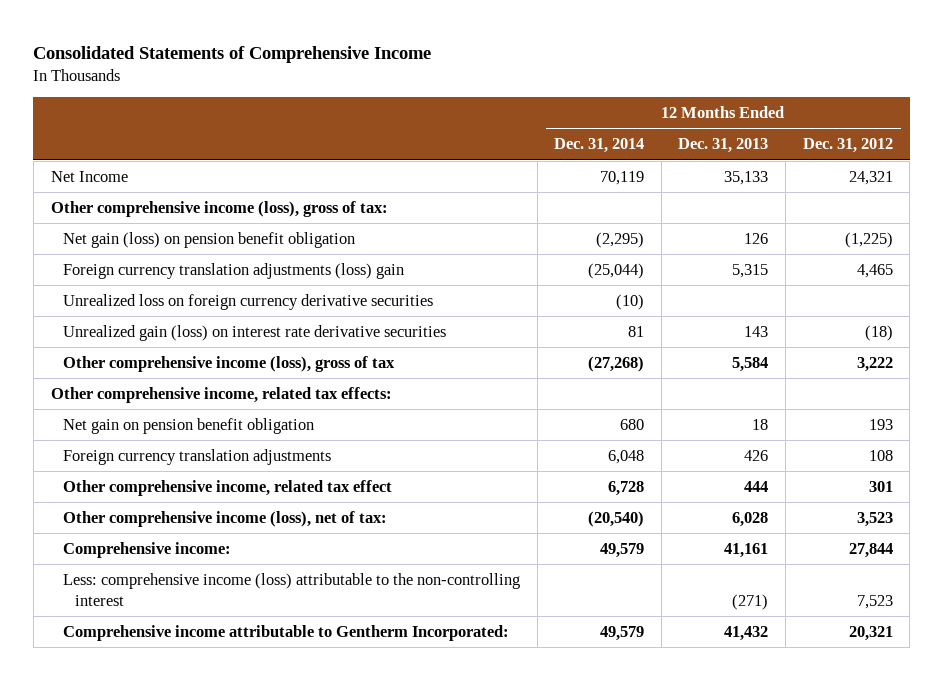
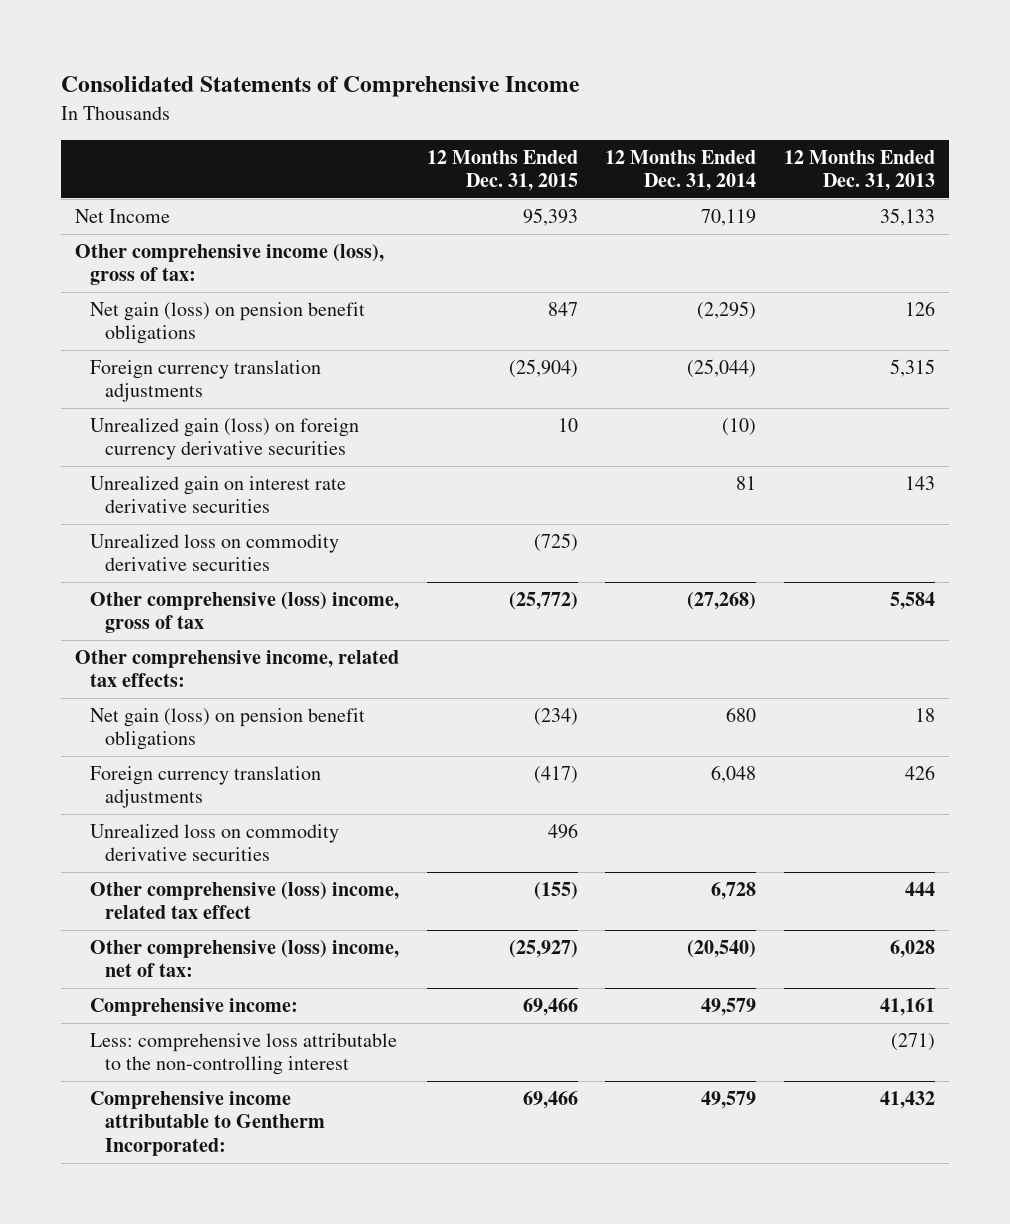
[802,138,893,154] Dec. 31, 2012 -> none
none -> [426,149,578,192] 12 Months Ended Dec. 31, 2015
[62,231,355,248] Net gain (loss) on pension benefit obligation -> [90,301,366,345] Net gain (loss) on pension benefit obligations
[62,262,404,279] Foreign currency translation adjustments (loss) gain -> [90,359,322,403] Foreign currency translation adjustments
[62,293,433,310] Unrealized loss on foreign currency derivative securities -> [90,417,360,461] Unrealized gain (loss) on foreign currency derivative securities
[62,324,446,341] Unrealized gain (loss) on interest rate derivative securities -> [90,475,347,514] Unrealized gain on interest rate derivative securities
none -> [90,533,340,572] Unrealized loss on commodity derivative securities
[62,355,395,372] Other comprehensive income (loss), gross of tax -> [90,591,400,634] Other comprehensive (loss) income, gross of tax
[62,417,314,434] Net gain on pension benefit obligation -> [90,707,366,751] Net gain (loss) on pension benefit obligations
none -> [90,823,340,862] Unrealized loss on commodity derivative securities
[62,479,392,496] Other comprehensive income, related tax effect -> [90,881,400,920] Other comprehensive (loss) income, related tax effect
[62,510,387,527] Other comprehensive income (loss), net of tax: -> [90,939,400,978] Other comprehensive (loss) income, net of tax:
[62,572,520,606] Less: comprehensive income (loss) attributable to the non-controlling interest -> [90,1032,398,1076] Less: comprehensive loss attributable to the non-controlling interest

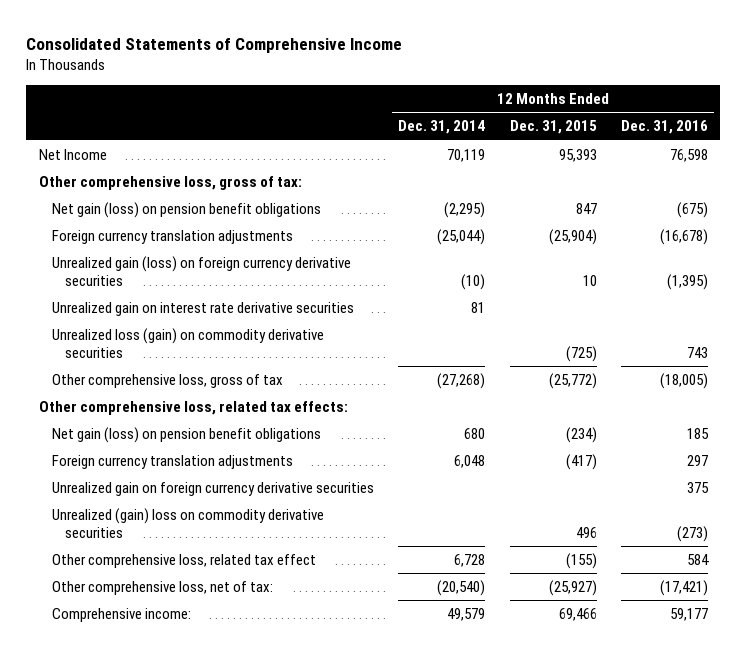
[783,149,935,192] 12 Months Ended Dec. 31, 2013 -> none
none -> [621,120,709,135] Dec. 31, 2016
[74,243,384,286] Other comprehensive income (loss), gross of tax: -> [38,175,302,190] Other comprehensive loss, gross of tax:
[90,533,340,572] Unrealized loss on commodity derivative securities -> [52,327,325,359] Unrealized loss (gain) on commodity derivative securities
[90,591,400,634] Other comprehensive (loss) income, gross of tax -> [52,373,284,388] Other comprehensive loss, gross of tax
[74,649,399,688] Other comprehensive income, related tax effects: -> [38,400,348,415] Other comprehensive loss, related tax effects:
none -> [52,481,375,496] Unrealized gain on foreign currency derivative securities
[90,823,340,862] Unrealized loss on commodity derivative securities -> [52,507,325,539] Unrealized (gain) loss on commodity derivative securities
[90,881,400,920] Other comprehensive (loss) income, related tax effect -> [52,553,317,568] Other comprehensive loss, related tax effect
[90,939,400,978] Other comprehensive (loss) income, net of tax: -> [52,580,274,595] Other comprehensive loss, net of tax:
[90,1032,398,1076] Less: comprehensive loss attributable to the non-controlling interest -> none
[90,1090,326,1156] Comprehensive income attributable to Gentherm Incorporated: -> none

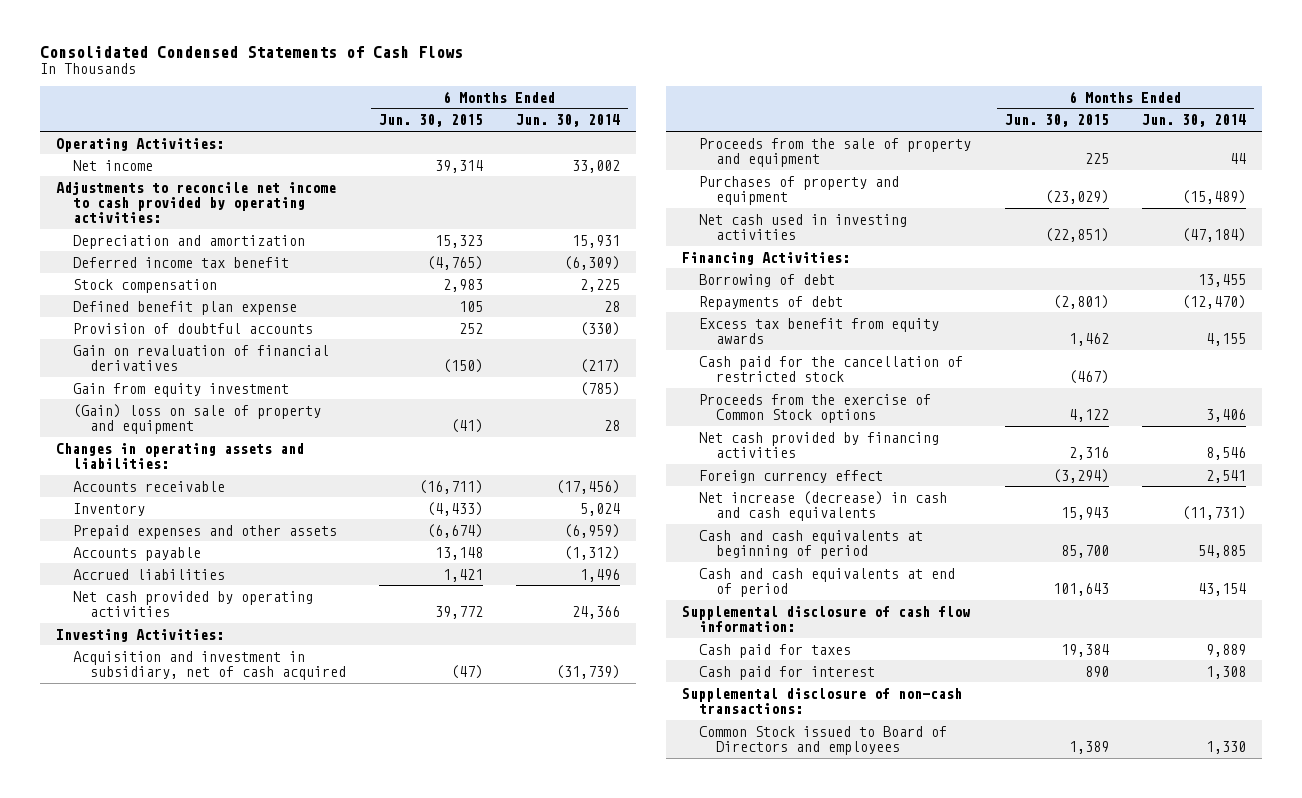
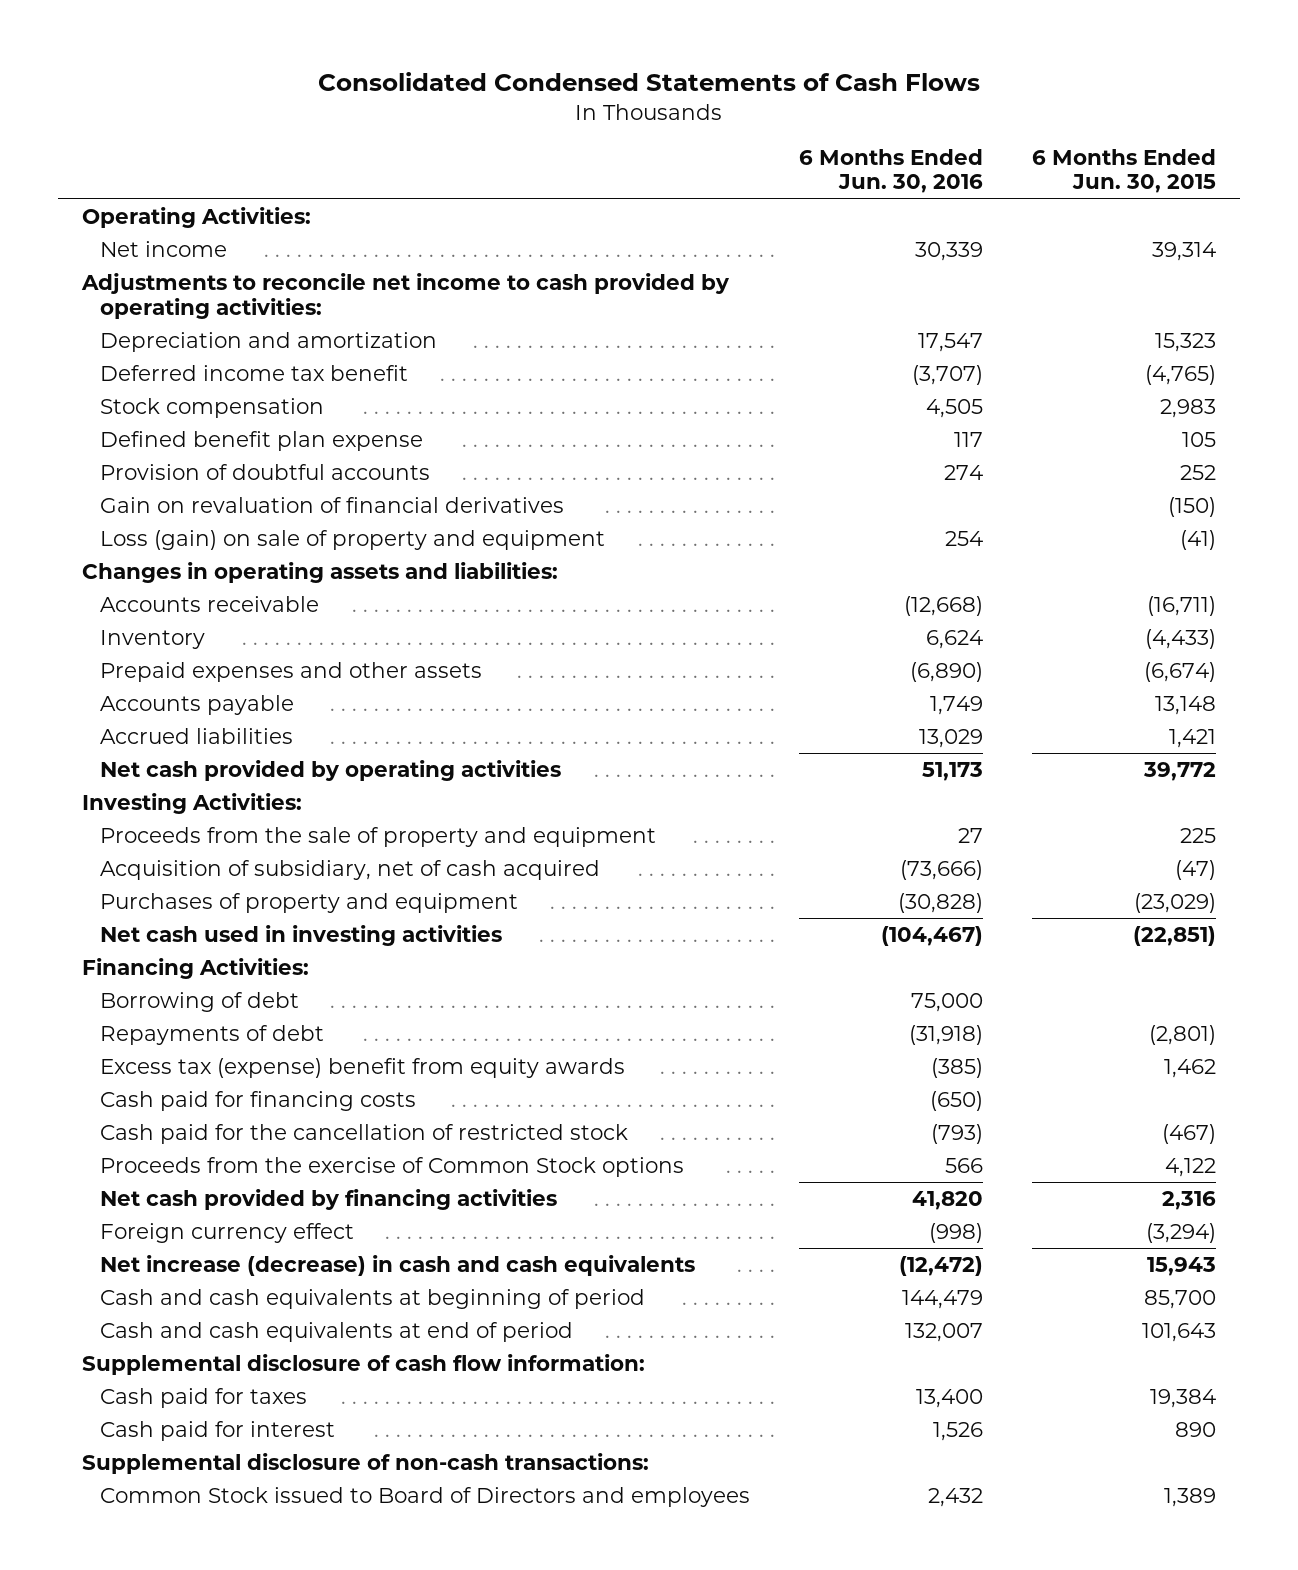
[515,114,620,128] Jun. 30, 2014 -> none
none -> [798,148,983,194] 6 Months Ended Jun. 30, 2016
[72,382,289,397] Gain from equity investment -> none
[72,403,321,434] (Gain) loss on sale of property and equipment -> [100,530,606,551] Loss (gain) on sale of property and equipment
[72,650,346,680] Acquisition and investment in subsidiary, net of cash acquired -> none
none -> [100,860,601,881] Acquisition of subsidiary, net of cash acquired
[699,317,940,344] Excess tax benefit from equity awards -> [100,1058,626,1079] Excess tax (expense) benefit from equity awards
none -> [100,1091,417,1112] Cash paid for financing costs

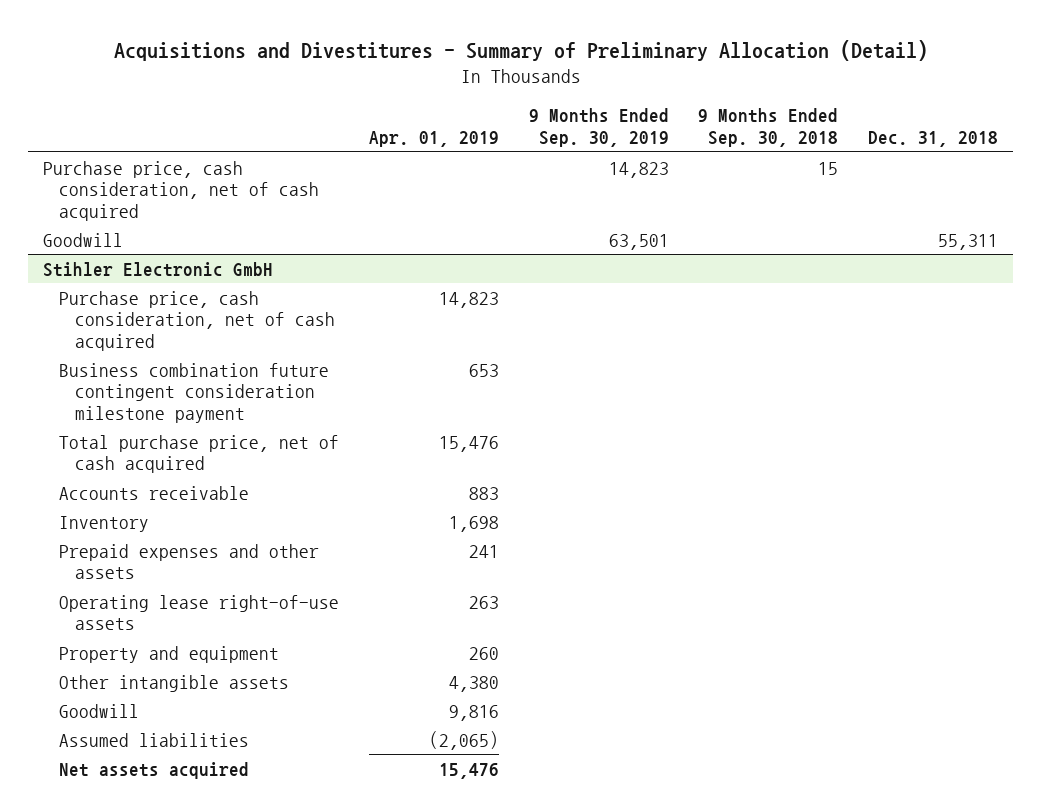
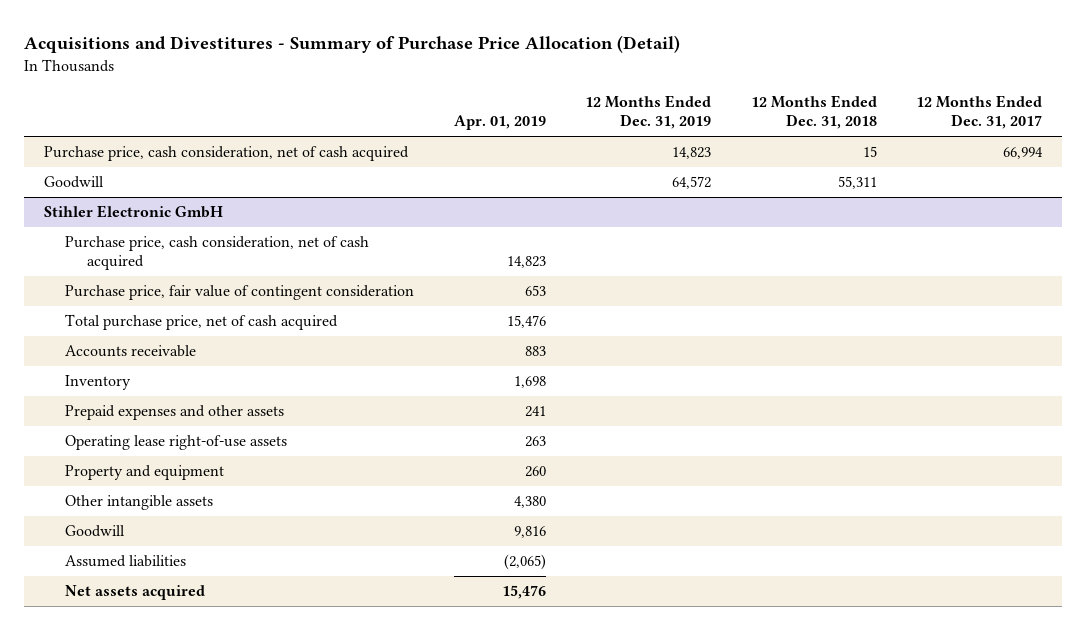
[113,40,928,62] Acquisitions and Divestitures - Summary of Preliminary Allocation (Detail) -> [24,35,681,54] Acquisitions and Divestitures - Summary of Purchase Price Allocation (Detail)
[528,108,669,147] 9 Months Ended Sep. 30, 2019 -> none
[698,108,839,147] 9 Months Ended Sep. 30, 2018 -> none
[867,130,998,147] Dec. 31, 2018 -> none
none -> [585,95,712,130] 12 Months Ended Dec. 31, 2019
none -> [750,95,877,130] 12 Months Ended Dec. 31, 2018
none -> [916,95,1043,130] 12 Months Ended Dec. 31, 2017
[59,362,330,423] Business combination future contingent consideration milestone payment -> [65,285,415,301] Purchase price, fair value of contingent consideration

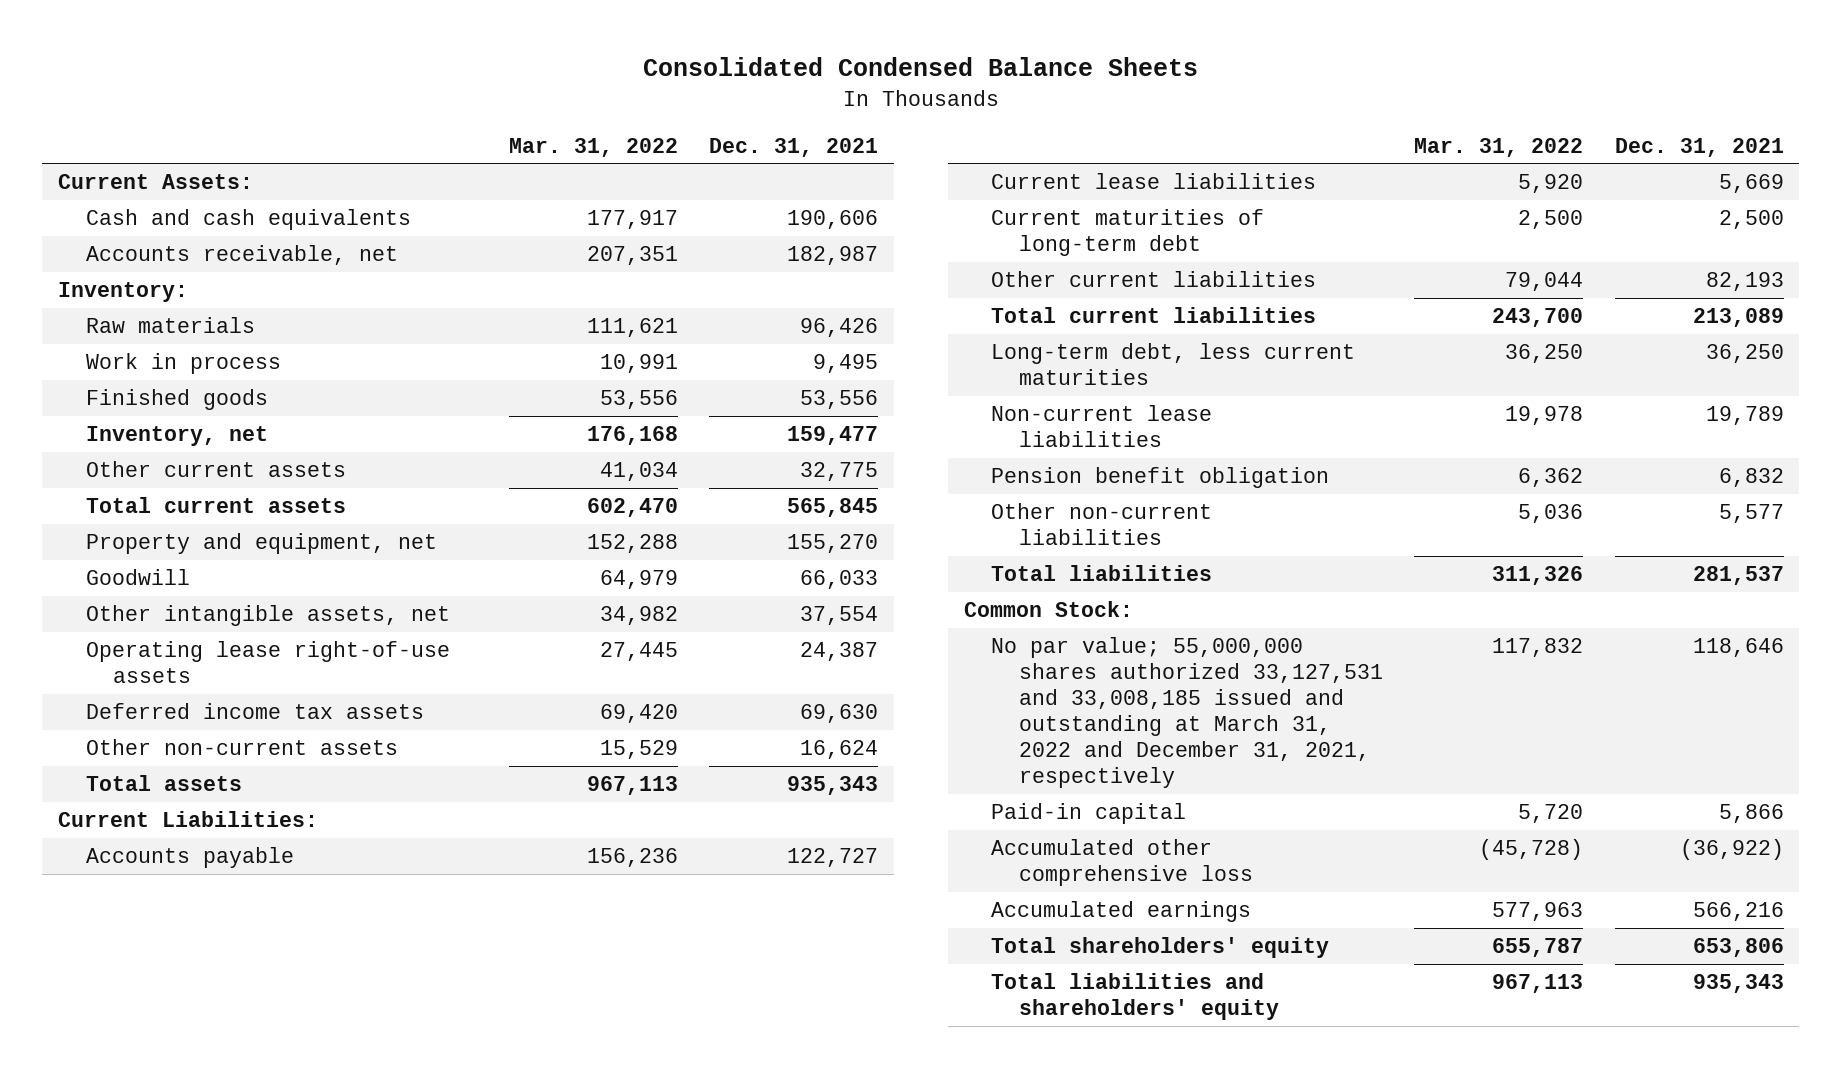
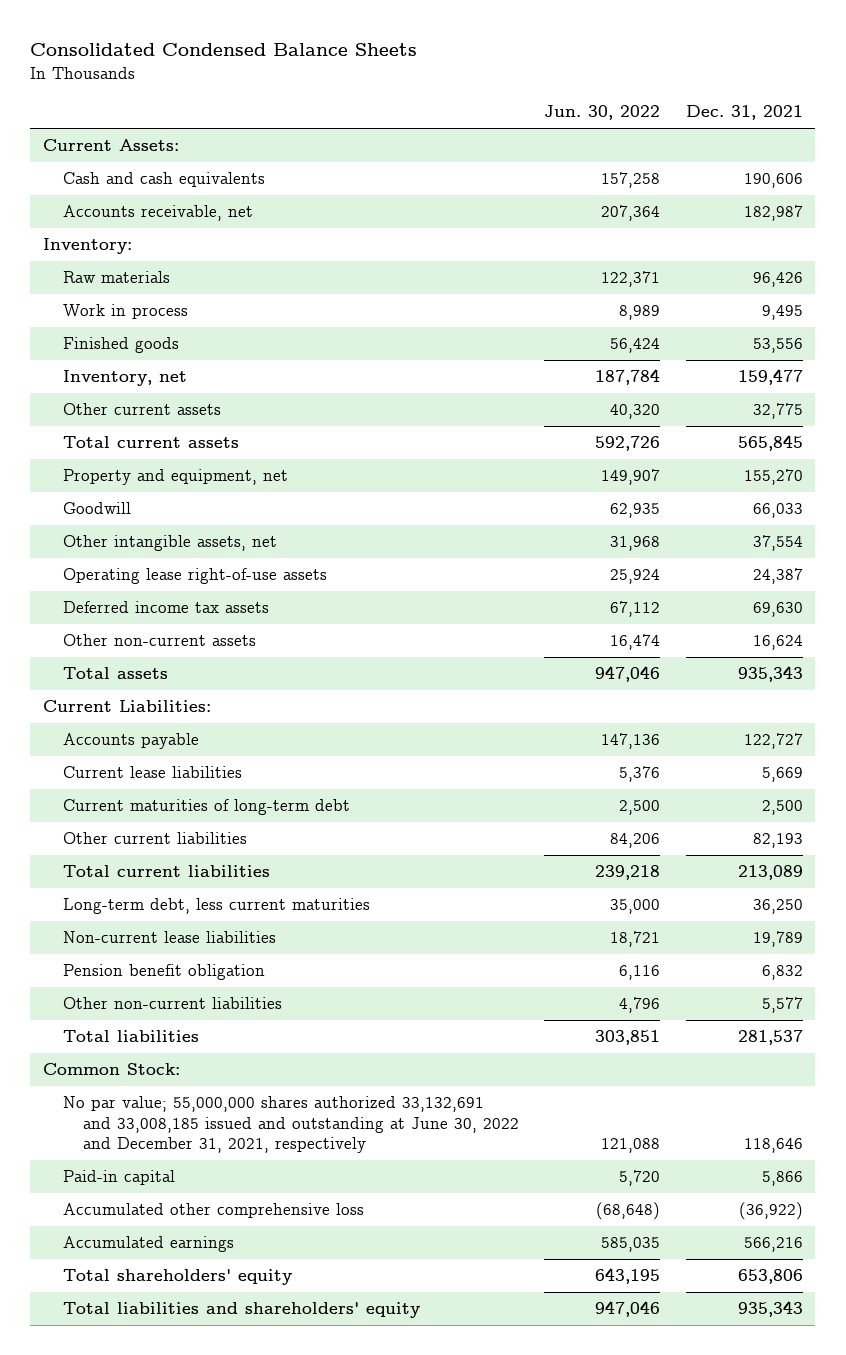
[508,137,678,157] Mar. 31, 2022 -> none
none -> [544,105,661,121] Jun. 30, 2022
[991,637,1384,789] No par value; 55,000,000 shares authorized 33,127,531 and 33,008,185 issued and outstanding at March 31, 2022 and December 31, 2021, respectively -> [63,1096,520,1154] No par value; 55,000,000 shares authorized 33,132,691 and 33,008,185 issued and outstanding at June 30, 2022 and December 31, 2021, respectively

